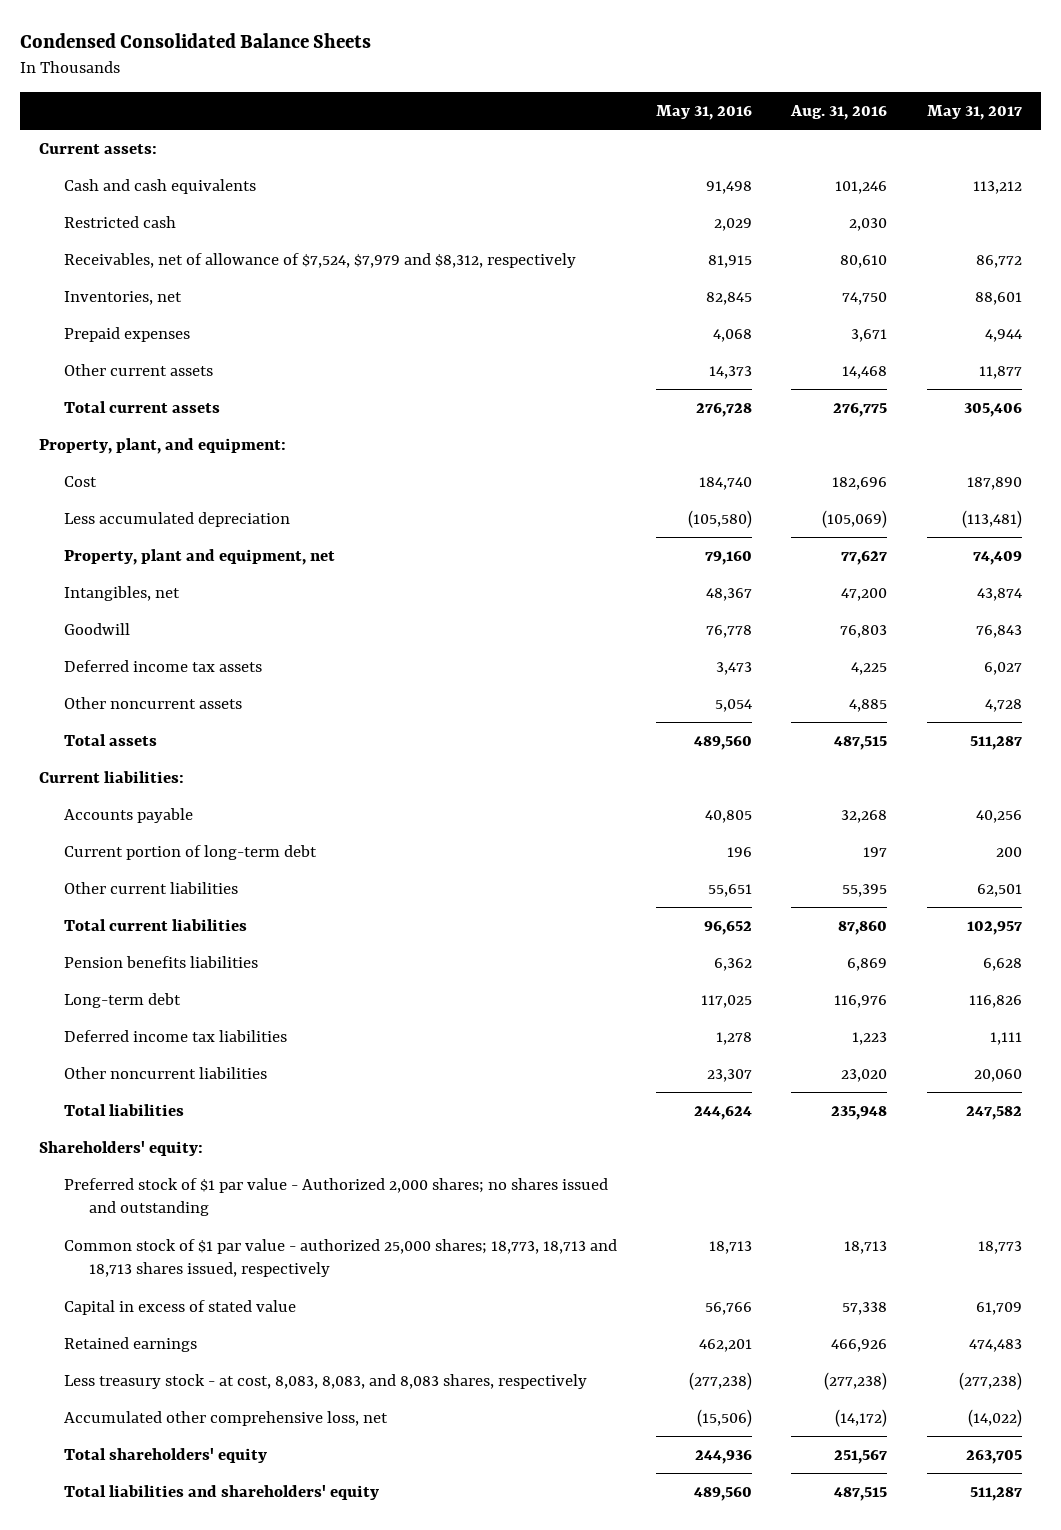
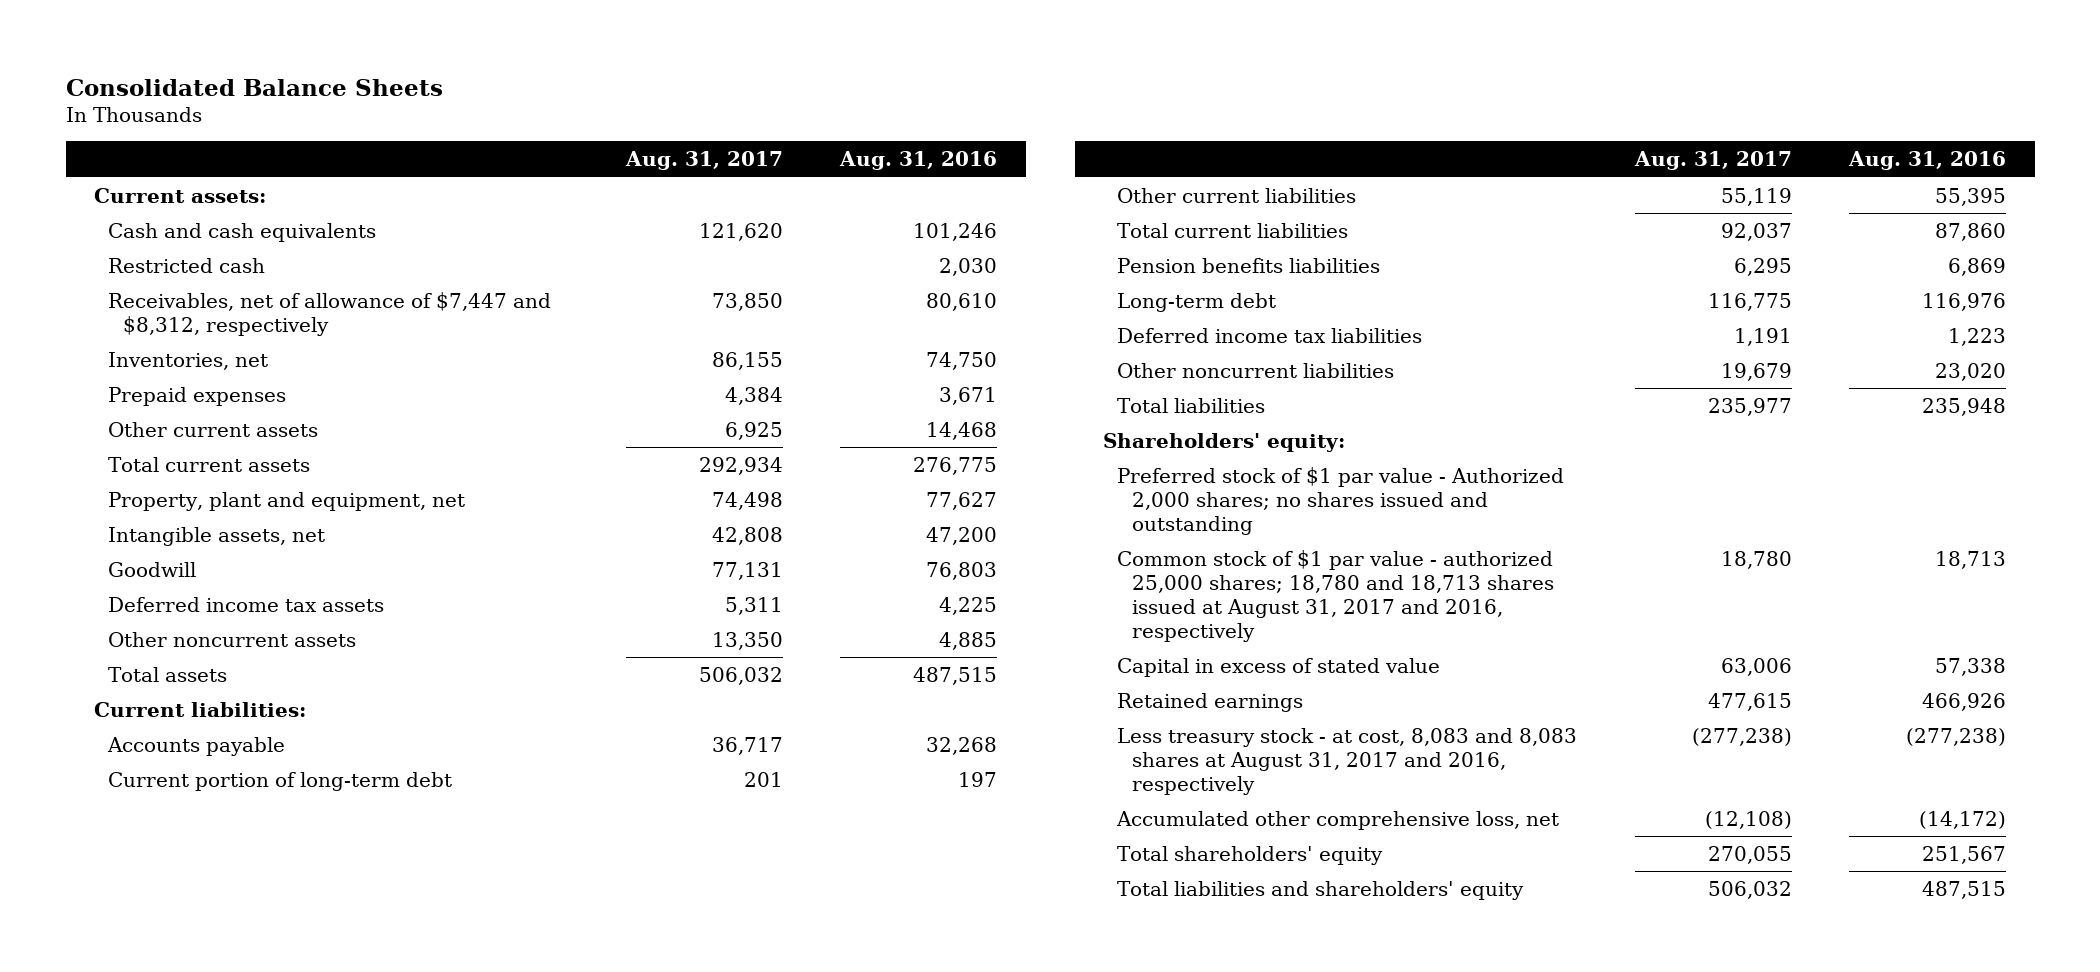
[19,33,371,49] Condensed Consolidated Balance Sheets -> [65,78,443,96] Consolidated Balance Sheets
[656,104,753,120] May 31, 2016 -> none
[926,104,1022,120] May 31, 2017 -> none
none -> [624,151,783,171] Aug. 31, 2017
[64,252,577,268] Receivables, net of allowance of $7,524, $7,979 and $8,312, respectively -> [108,291,552,336] Receivables, net of allowance of $7,447 and $8,312, respectively
[39,437,287,454] Property, plant, and equipment: -> none
[64,475,98,487] Cost -> none
[64,511,291,527] Less accumulated depreciation -> none
[64,585,181,601] Intangibles, net -> [108,526,326,546] Intangible assets, net
[64,1238,618,1278] Common stock of $1 par value - authorized 25,000 shares; 18,773, 18,713 and 18,713 shares issued, respectively -> [1117,549,1554,642] Common stock of $1 par value - authorized 25,000 shares; 18,780 and 18,713 shares issued at August 31, 2017 and 2016, respectively
[64,1373,588,1389] Less treasury stock - at cost, 8,083, 8,083, and 8,083 shares, respectively -> [1117,727,1578,795] Less treasury stock - at cost, 8,083 and 8,083 shares at August 31, 2017 and 2016, respectively

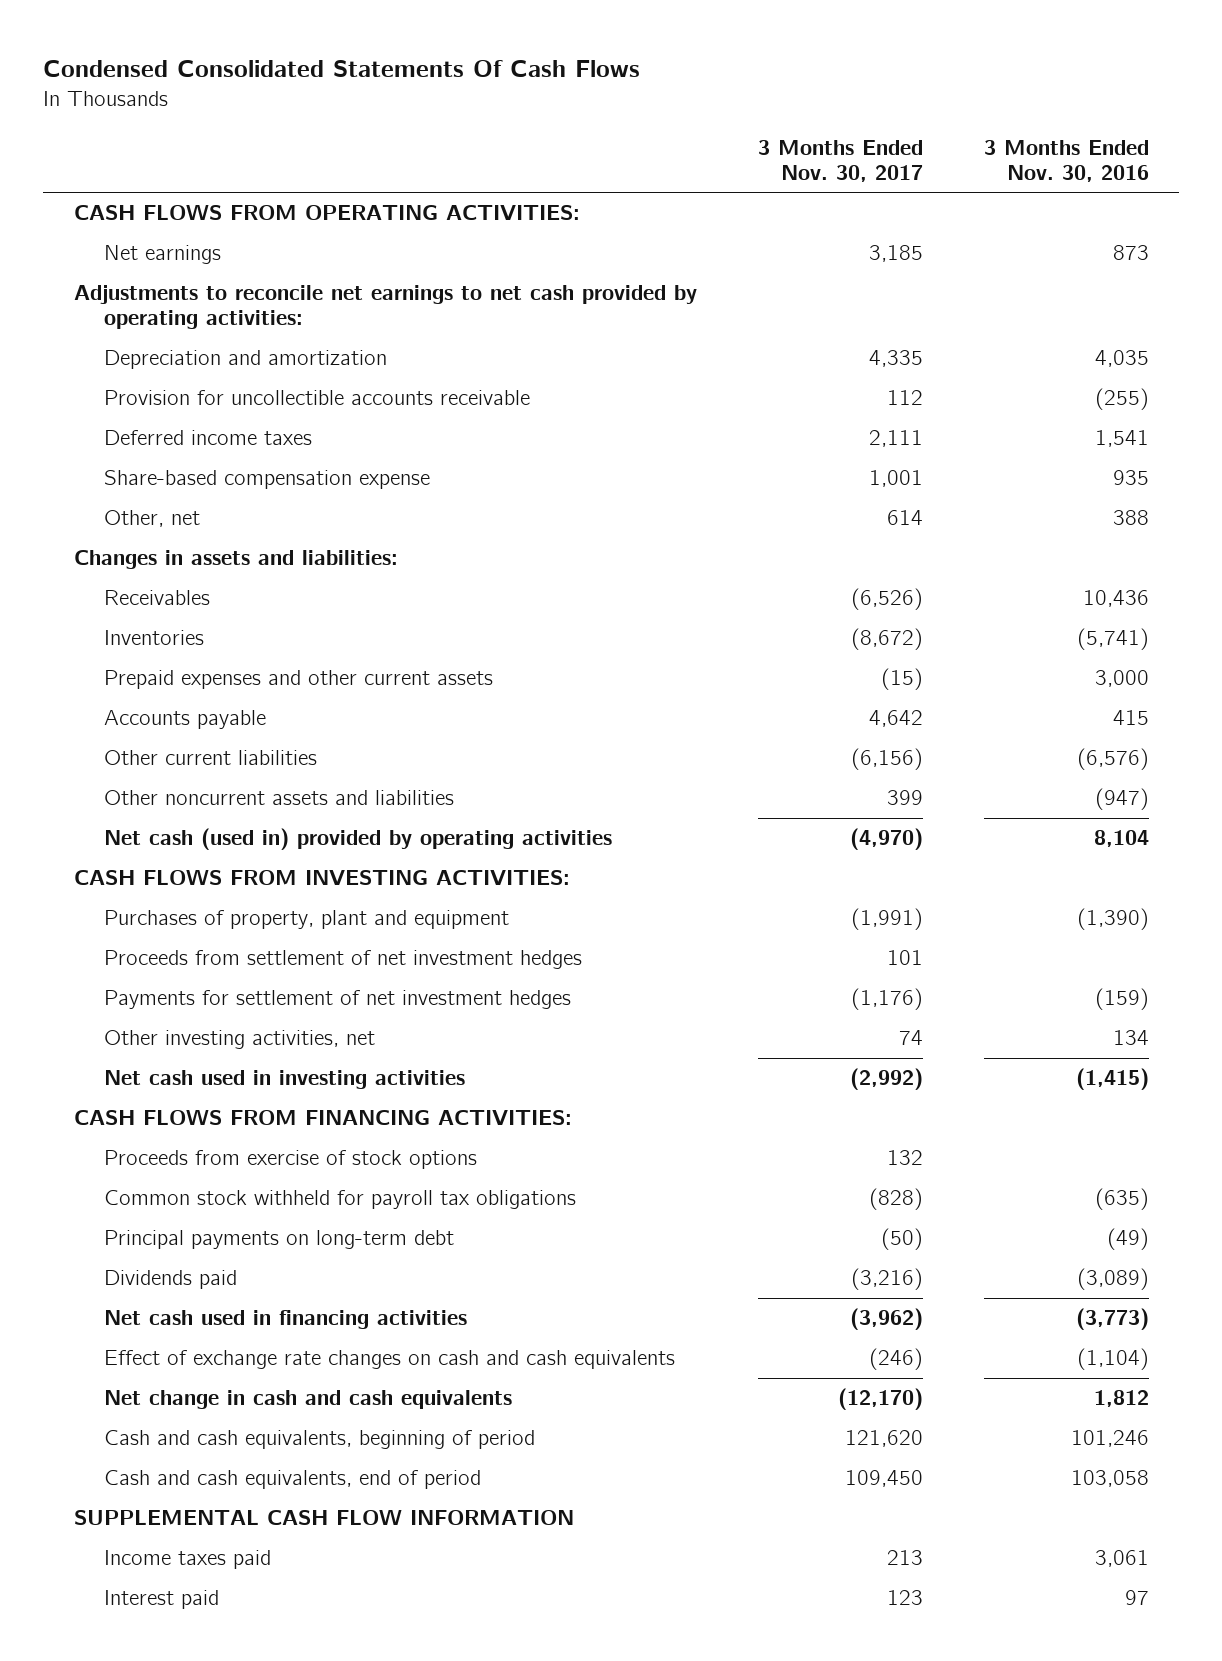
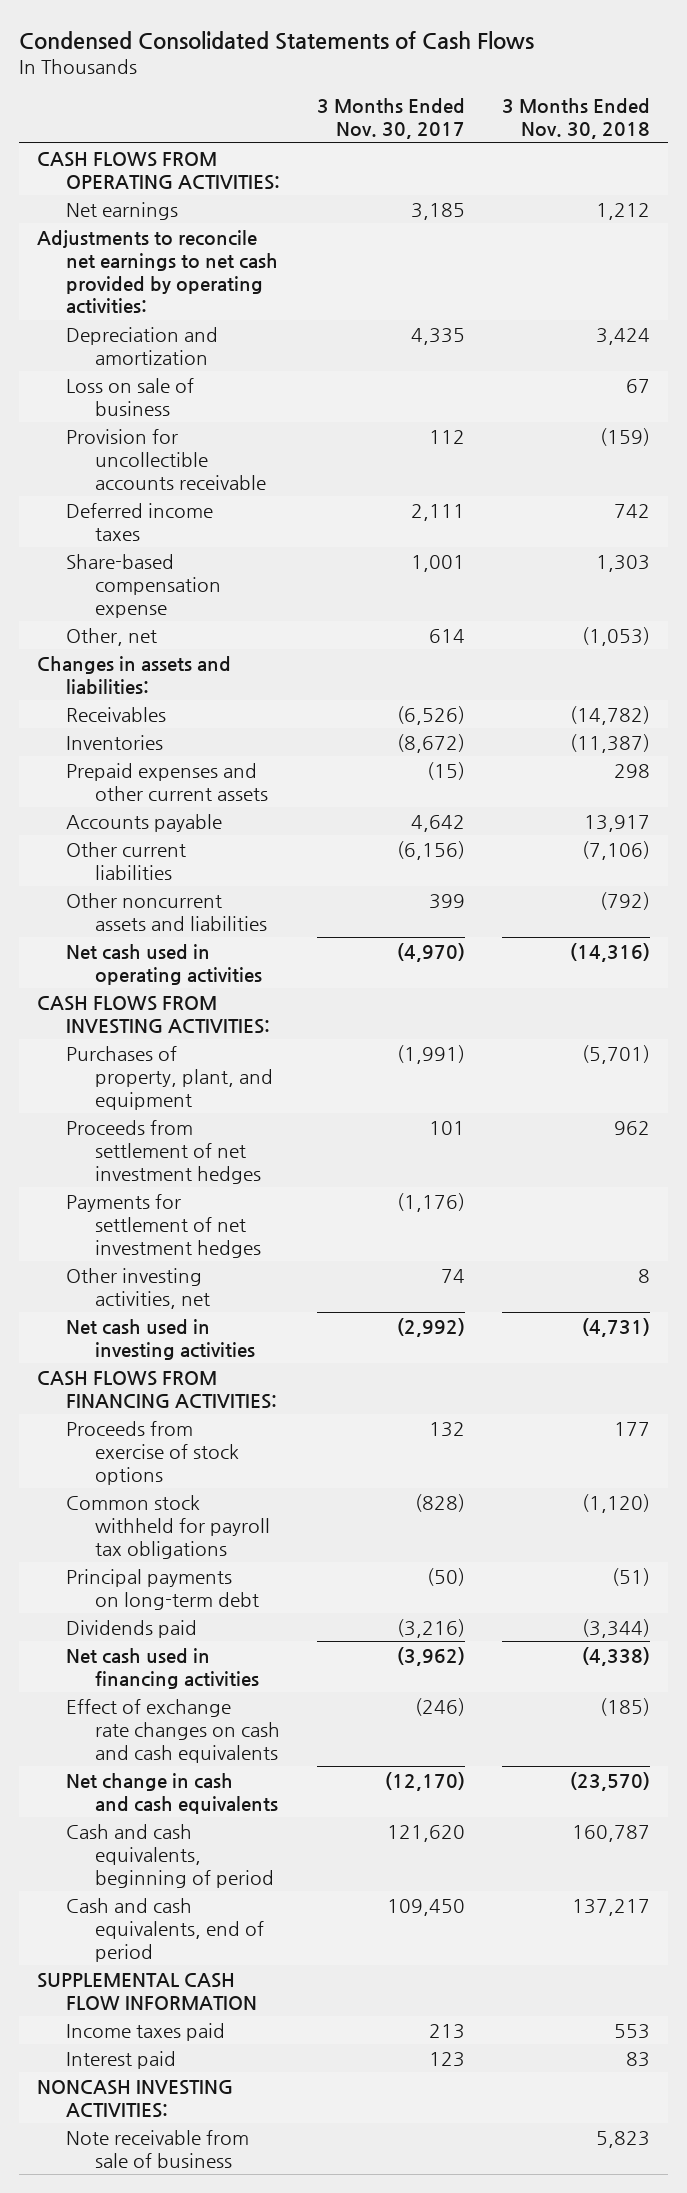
[43,59,641,77] Condensed Consolidated Statements Of Cash Flows -> [19,30,535,50] Condensed Consolidated Statements of Cash Flows
[983,139,1149,182] 3 Months Ended Nov. 30, 2016 -> none
none -> [501,98,650,140] 3 Months Ended Nov. 30, 2018
none -> [66,377,195,416] Loss on sale of business
[103,828,612,851] Net cash (used in) provided by operating activities -> [66,943,263,985] Net cash used in operating activities
[103,910,509,930] Purchases of property, plant and equipment -> [66,1045,274,1110] Purchases of property, plant, and equipment
none -> [37,2079,234,2118] NONCASH INVESTING ACTIVITIES:
none -> [66,2129,250,2168] Note receivable from sale of business

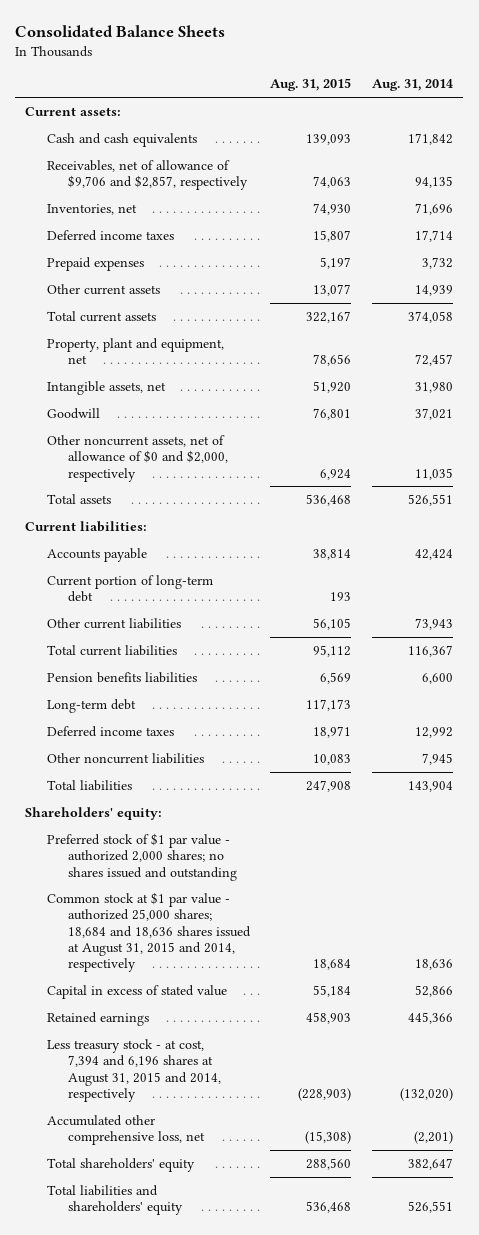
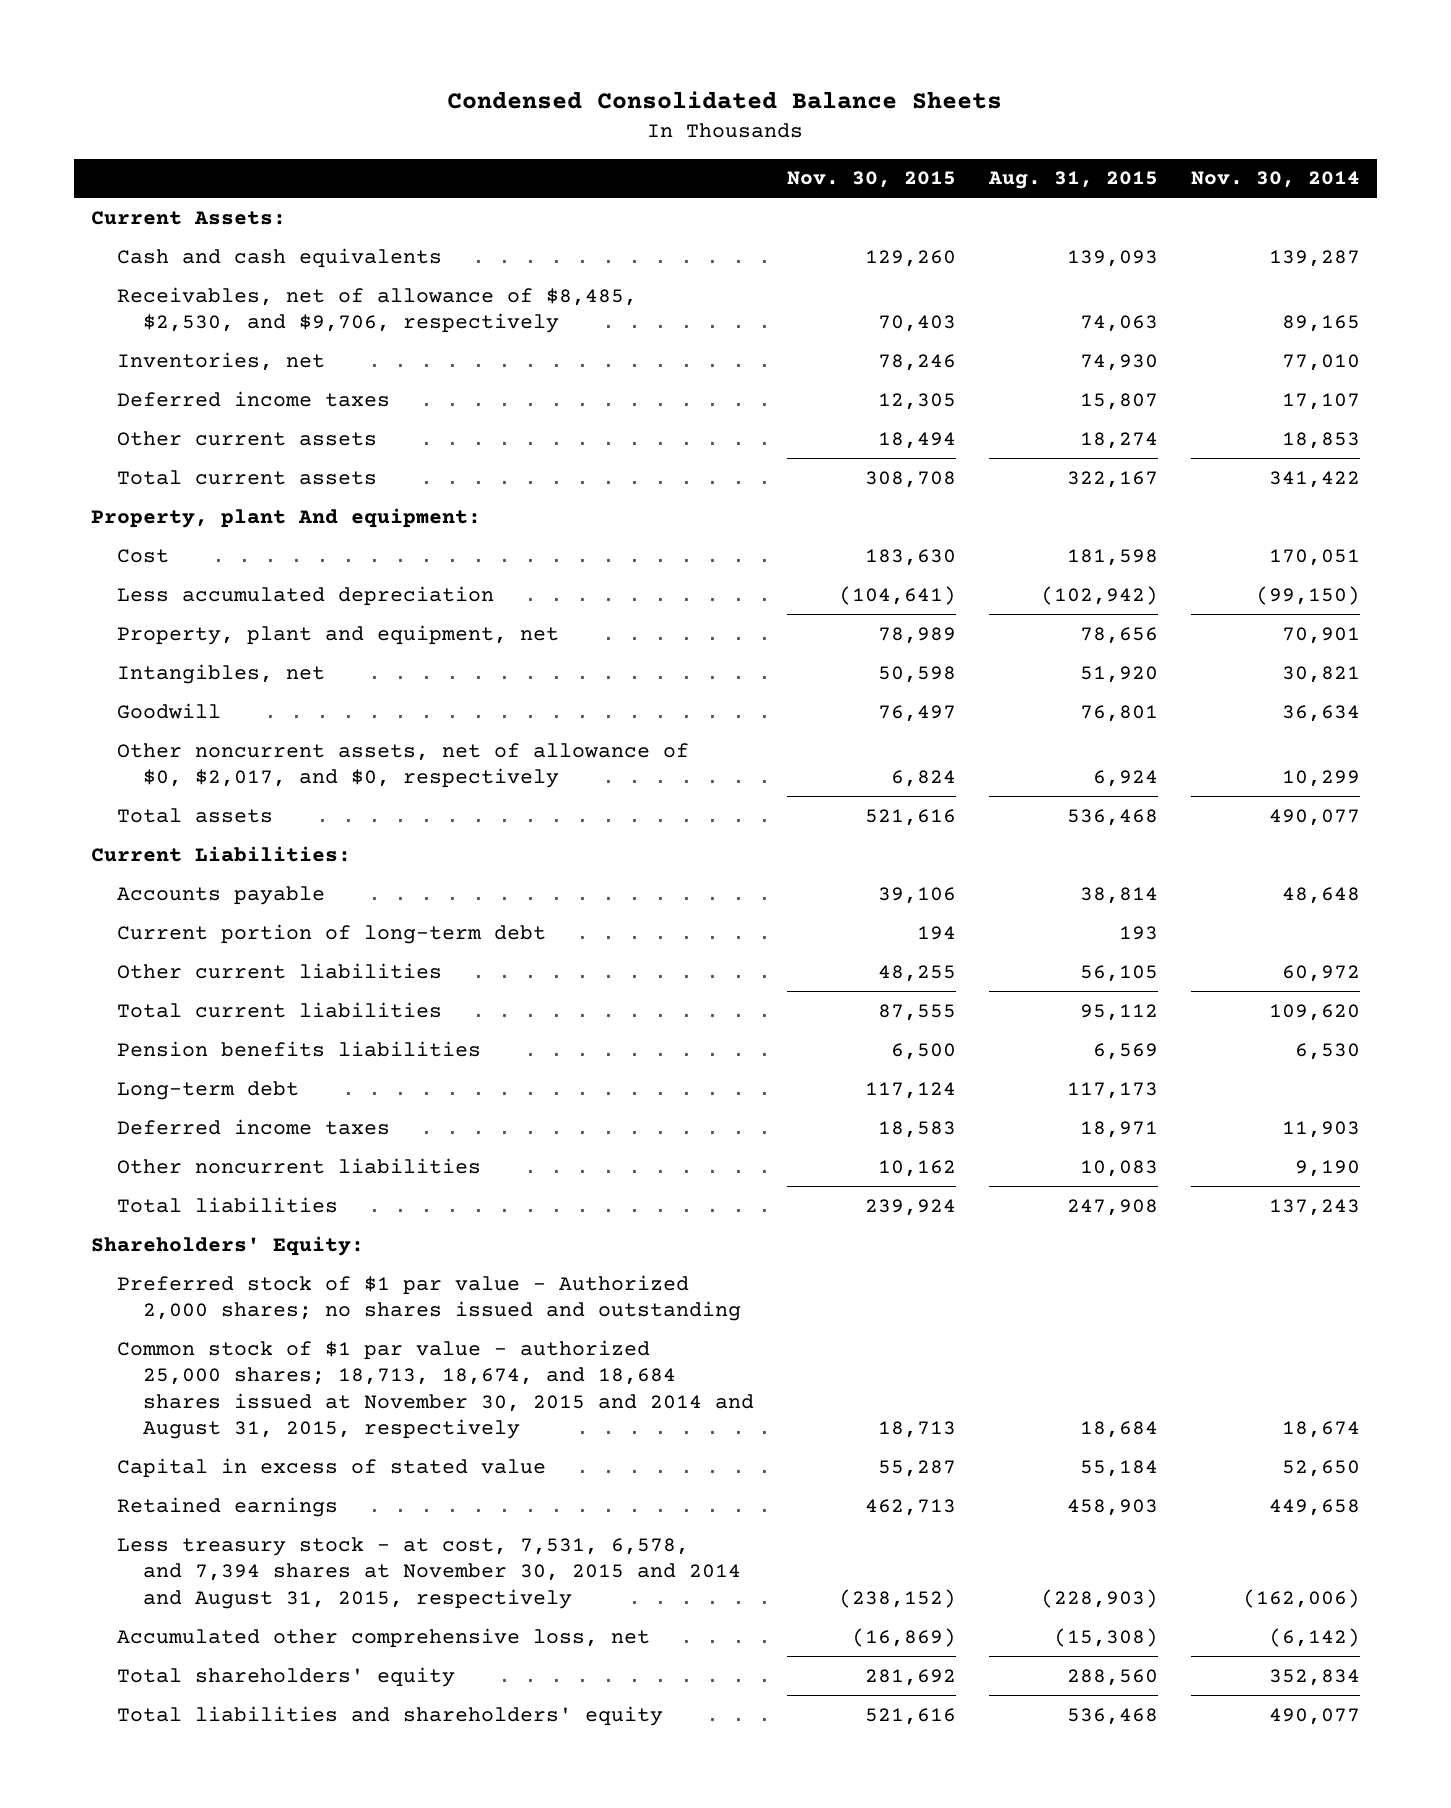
[15,25,226,38] Consolidated Balance Sheets -> [447,90,1003,109] Condensed Consolidated Balance Sheets
[372,79,454,92] Aug. 31, 2014 -> none
none -> [787,171,957,189] Nov. 30, 2015
none -> [1191,171,1361,189] Nov. 30, 2014
[25,106,122,116] Current assets: -> [90,210,286,225] Current Assets:
[46,159,248,191] Receivables, net of allowance of $9,706 and $2,857, respectively -> [116,286,637,334] Receivables, net of allowance of $8,485, $2,530, and $9,706, respectively
[46,256,144,271] Prepaid expenses -> none
[313,283,352,296] 13,077 -> [1080,431,1159,449] 18,274
none -> [90,507,481,528] Property, plant And equipment:
none -> [116,548,169,563] Cost
none -> [116,585,494,606] Less accumulated depreciation
[46,380,166,395] Intangible assets, net -> [116,663,325,684] Intangibles, net
[46,434,228,482] Other noncurrent assets, net of allowance of $0 and $2,000, respectively -> [116,742,689,789] Other noncurrent assets, net of allowance of $0, $2,017, and $0, respectively
[25,520,148,532] Current liabilities: -> [90,845,351,862] Current Liabilities:
[25,806,163,820] Shareholders' equity: -> [90,1235,364,1256] Shareholders' Equity:
[46,832,237,881] Preferred stock of $1 par value - authorized 2,000 shares; no shares issued and outstanding -> [116,1274,742,1322] Preferred stock of $1 par value - Authorized 2,000 shares; no shares issued and outstanding
[46,891,251,973] Common stock at $1 par value - authorized 25,000 shares; 18,684 and 18,636 shares issued at August 31, 2015 and 2014, respectively -> [116,1339,755,1440] Common stock of $1 par value - authorized 25,000 shares; 18,713, 18,674, and 18,684 shares issued at November 30, 2015 and 2014 and August 31, 2015, respectively
[46,1038,221,1102] Less treasury stock - at cost, 7,394 and 6,196 shares at August 31, 2015 and 2014, respectively -> [116,1536,742,1609] Less treasury stock - at cost, 7,531, 6,578, and 7,394 shares at November 30, 2015 and 2014 and August 31, 2015, respectively

